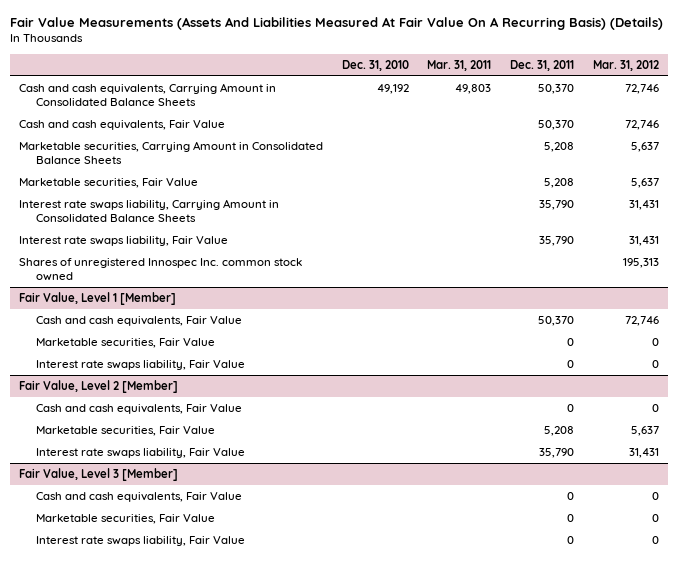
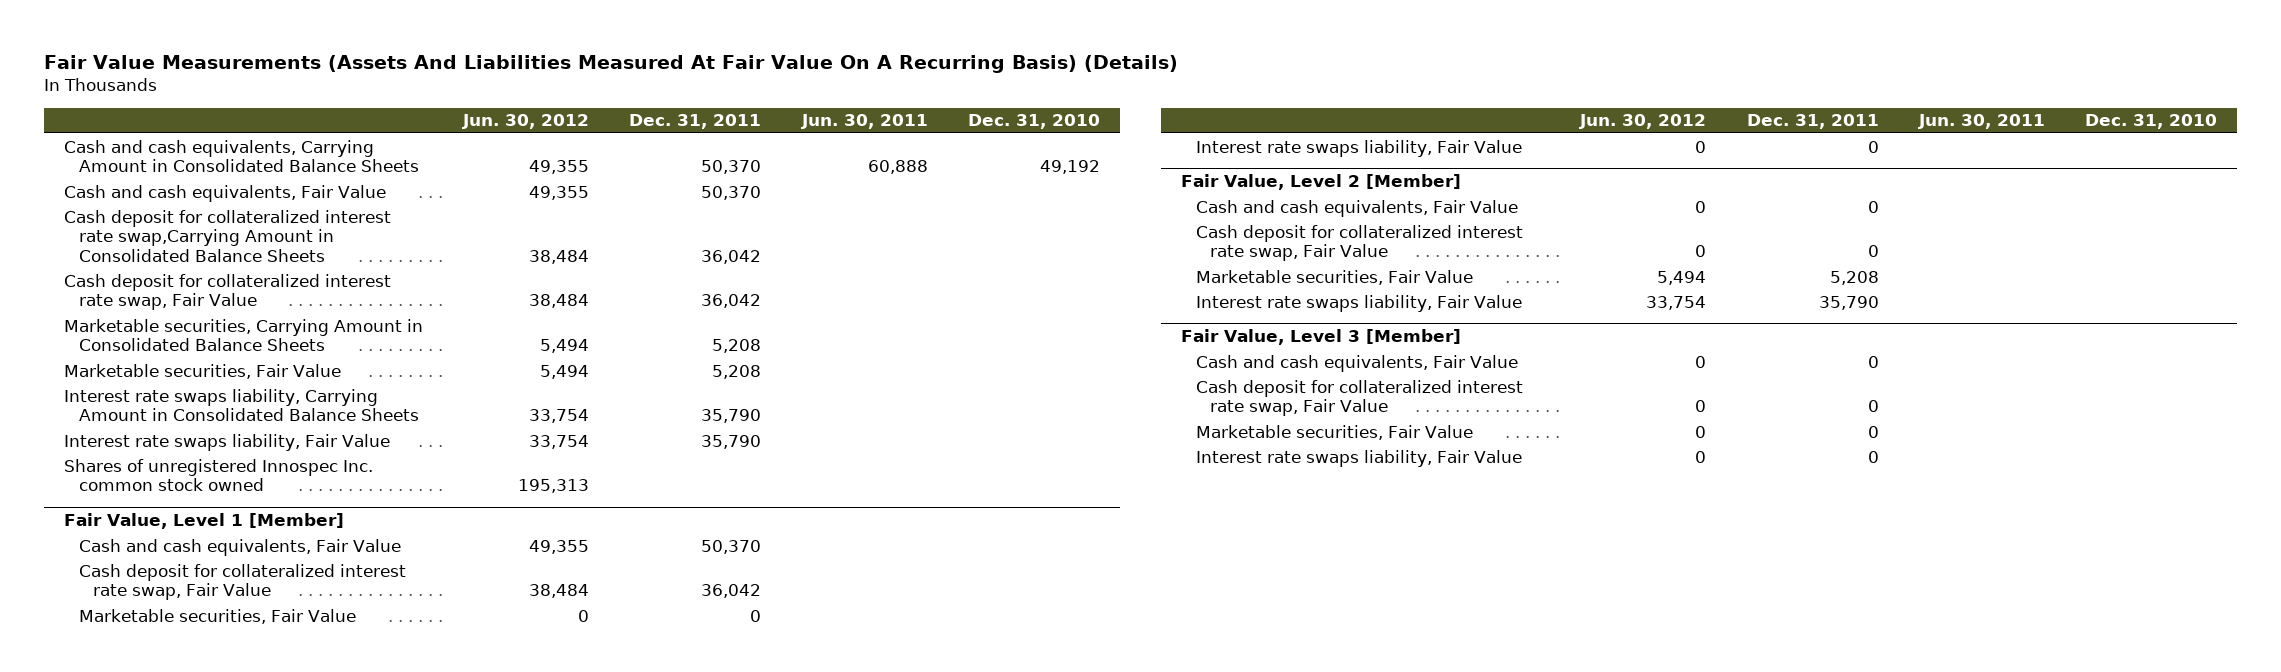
[427,59,492,71] Mar. 31, 2011 -> none
[593,59,660,71] Mar. 31, 2012 -> none
none -> [462,114,590,130] Jun. 30, 2012
none -> [800,114,928,130] Jun. 30, 2011
none -> [64,209,392,262] Cash deposit for collateralized interest rate swap,Carrying Amount in Consolidated Balance Sheets
none -> [64,273,392,311] Cash deposit for collateralized interest rate swap, Fair Value
none -> [78,563,406,601] Cash deposit for collateralized interest rate swap, Fair Value
none -> [1195,224,1523,262] Cash deposit for collateralized interest rate swap, Fair Value
none -> [1195,379,1523,417] Cash deposit for collateralized interest rate swap, Fair Value

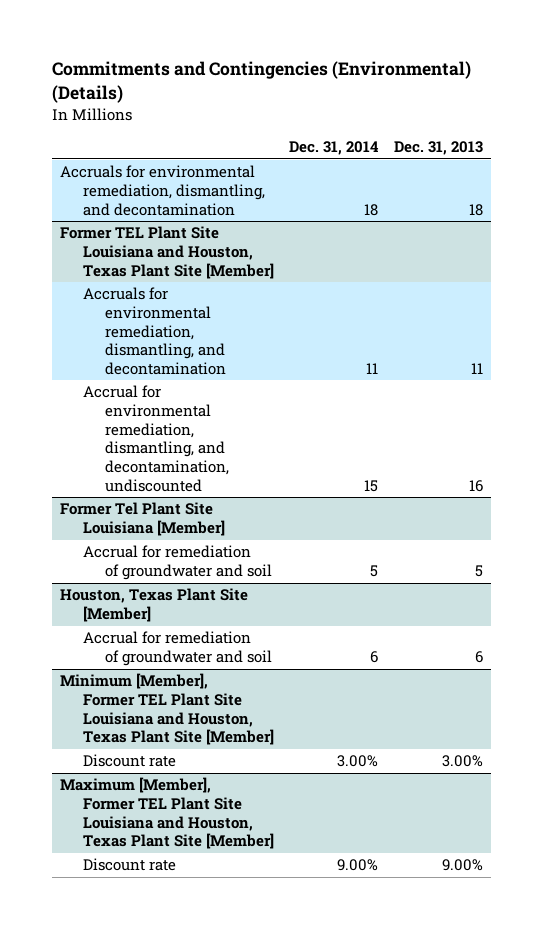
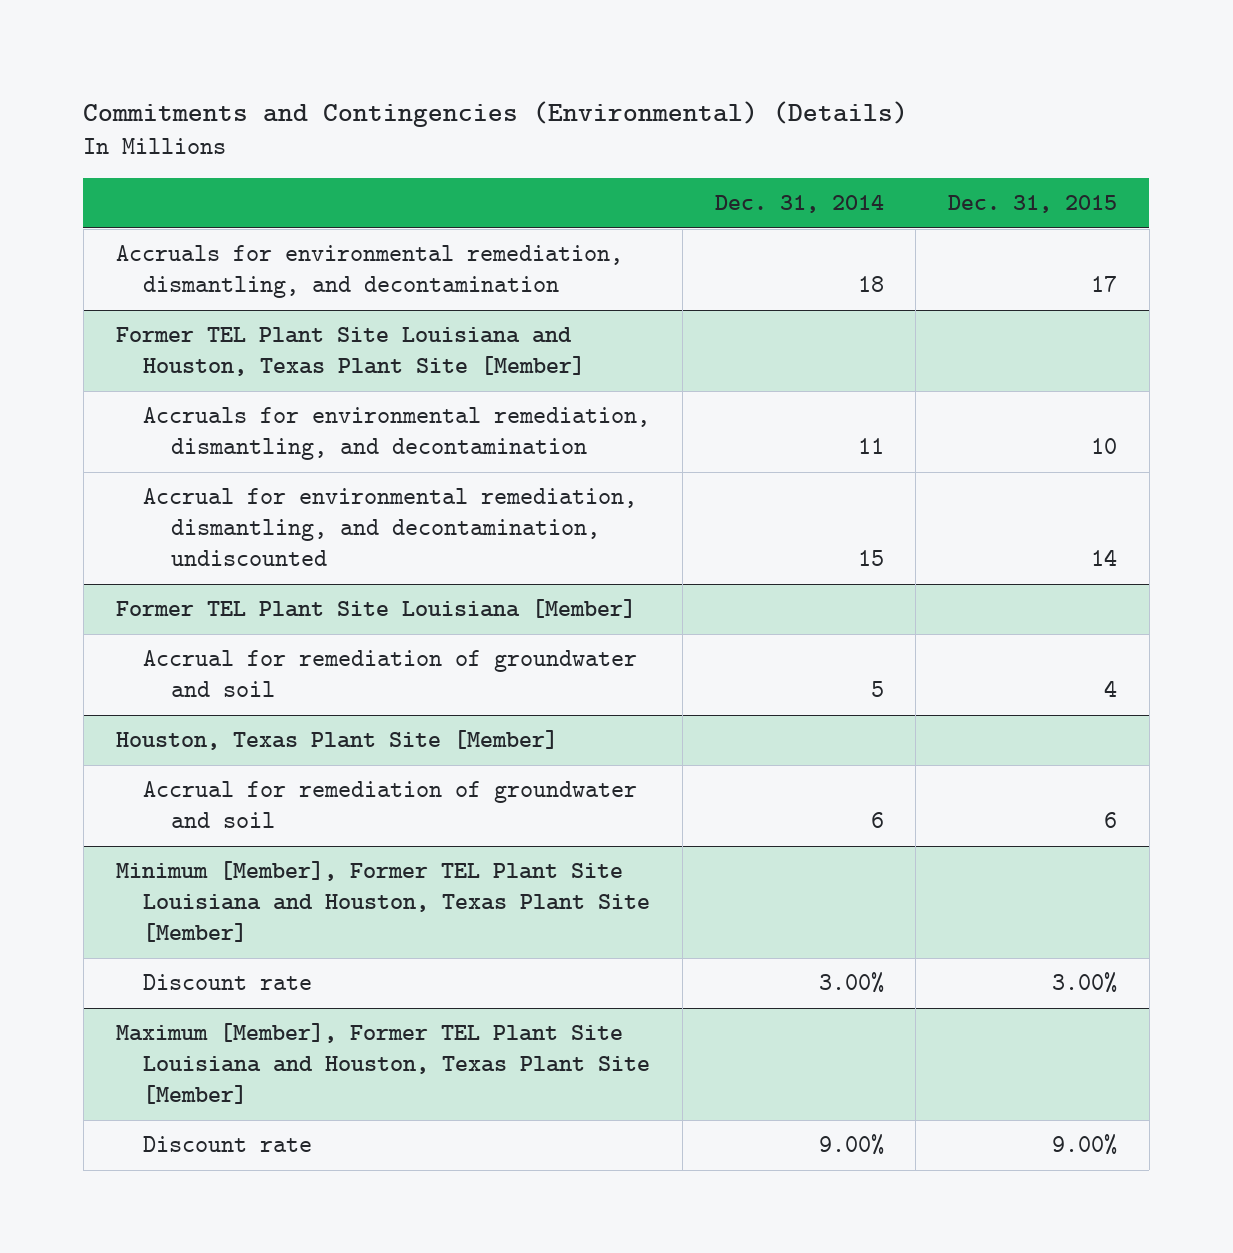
[394,141,484,156] Dec. 31, 2013 -> none
none -> [948,195,1118,214] Dec. 31, 2015
[59,502,225,537] Former Tel Plant Site Louisiana [Member] -> [115,599,636,619] Former TEL Plant Site Louisiana [Member]

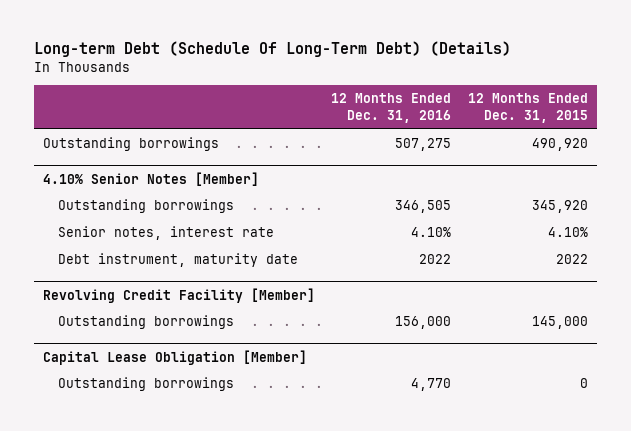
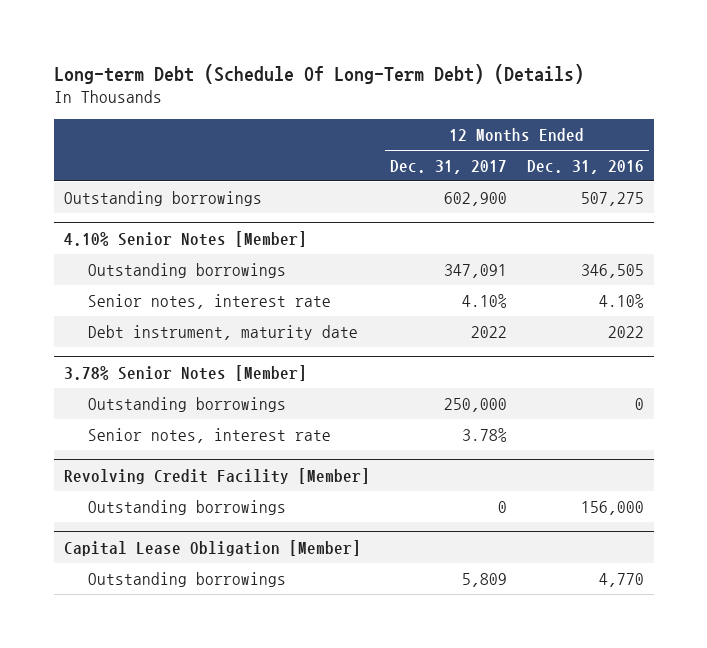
[468,93,589,124] 12 Months Ended Dec. 31, 2015 -> none
none -> [389,159,507,174] Dec. 31, 2017
none -> [63,364,307,381] 3.78% Senior Notes [Member]
none -> [87,396,286,412] Outstanding borrowings
none -> [87,427,331,443] Senior notes, interest rate

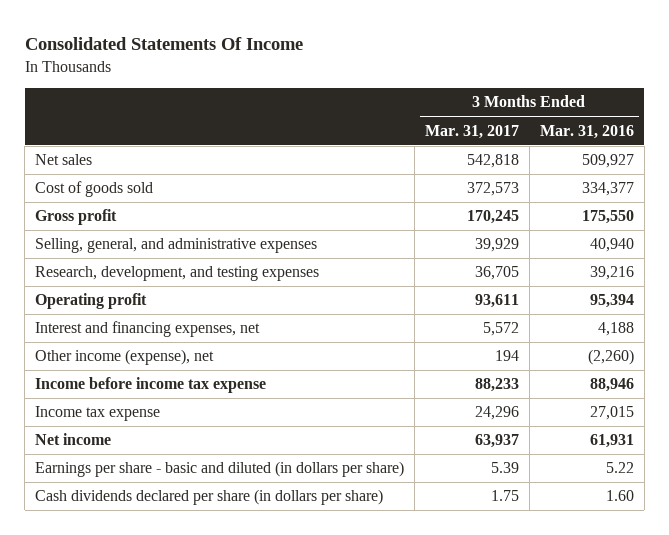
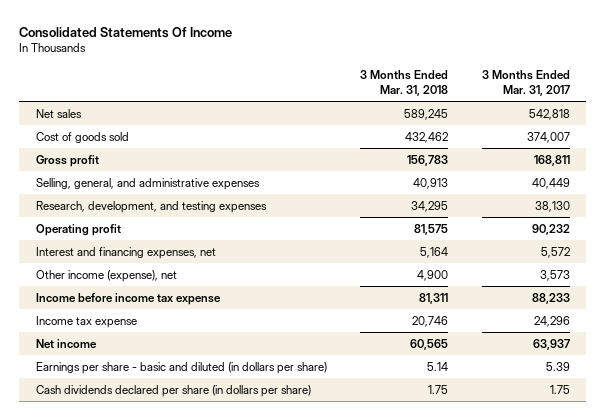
[539,124,634,139] Mar. 31, 2016 -> none
none -> [360,70,449,96] 3 Months Ended Mar. 31, 2018
[467,182,520,197] 372,573 -> [526,131,570,143] 374,007
[467,210,520,225] 170,245 -> [533,154,570,166] 168,811
[475,238,520,253] 39,929 -> [531,177,570,189] 40,449
[475,266,520,281] 36,705 -> [534,200,570,212] 38,130
[475,294,520,309] 93,611 -> [531,223,570,235] 90,232
[495,350,520,362] 194 -> [539,269,570,281] 3,573

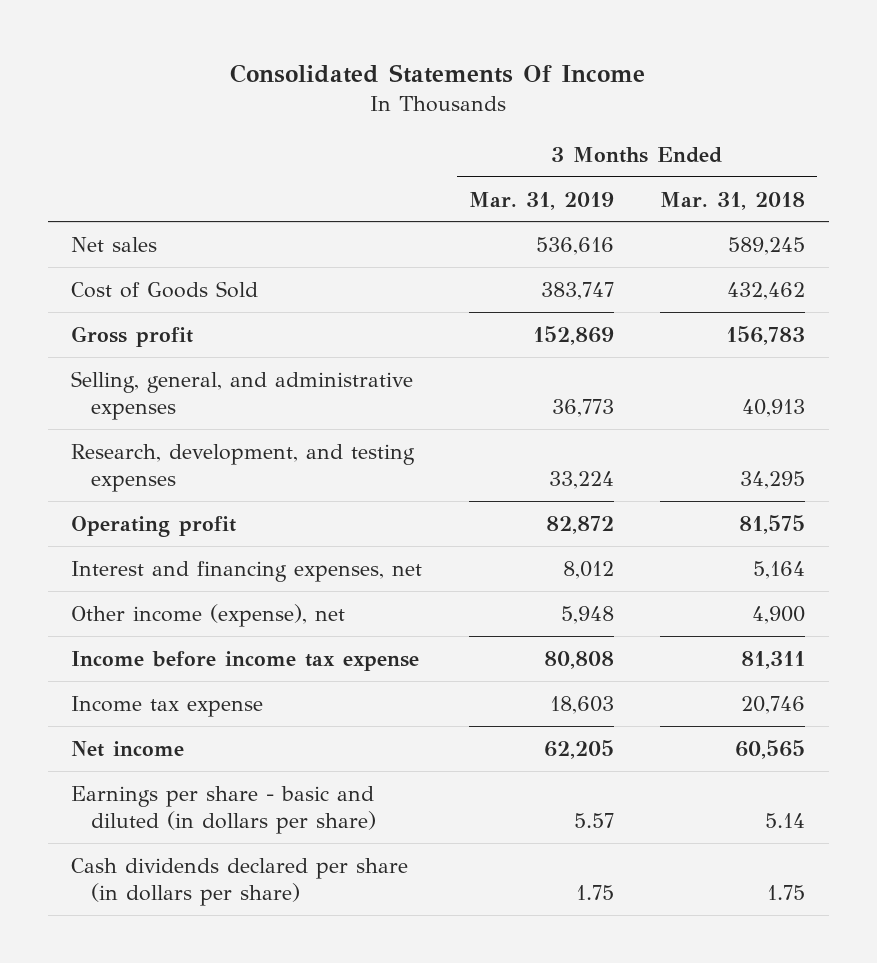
[481,70,570,96] 3 Months Ended Mar. 31, 2017 -> none
none -> [468,191,614,210] Mar. 31, 2019
[35,131,129,143] Cost of goods sold -> [71,280,259,298] Cost of Goods Sold

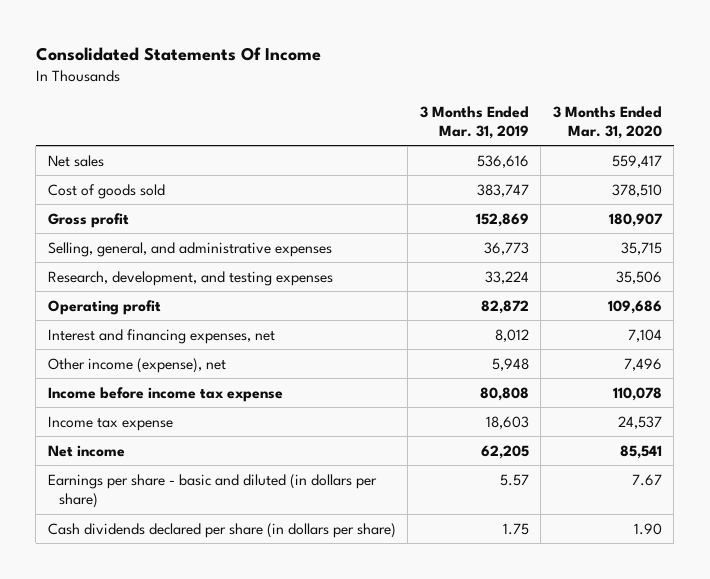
[660,191,806,210] Mar. 31, 2018 -> none
none -> [552,105,662,139] 3 Months Ended Mar. 31, 2020
[71,280,259,298] Cost of Goods Sold -> [47,183,165,199] Cost of goods sold

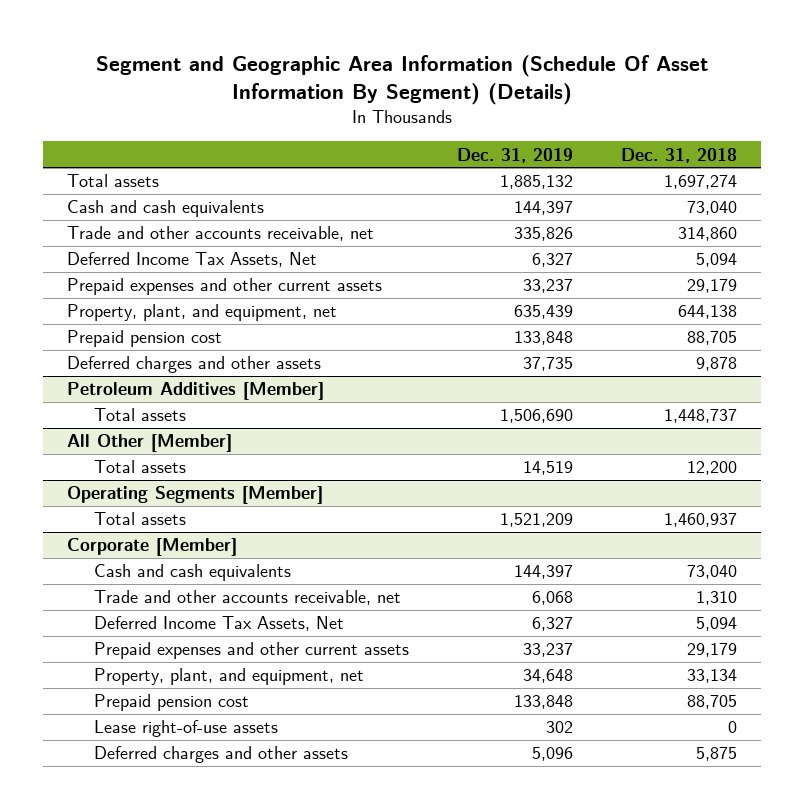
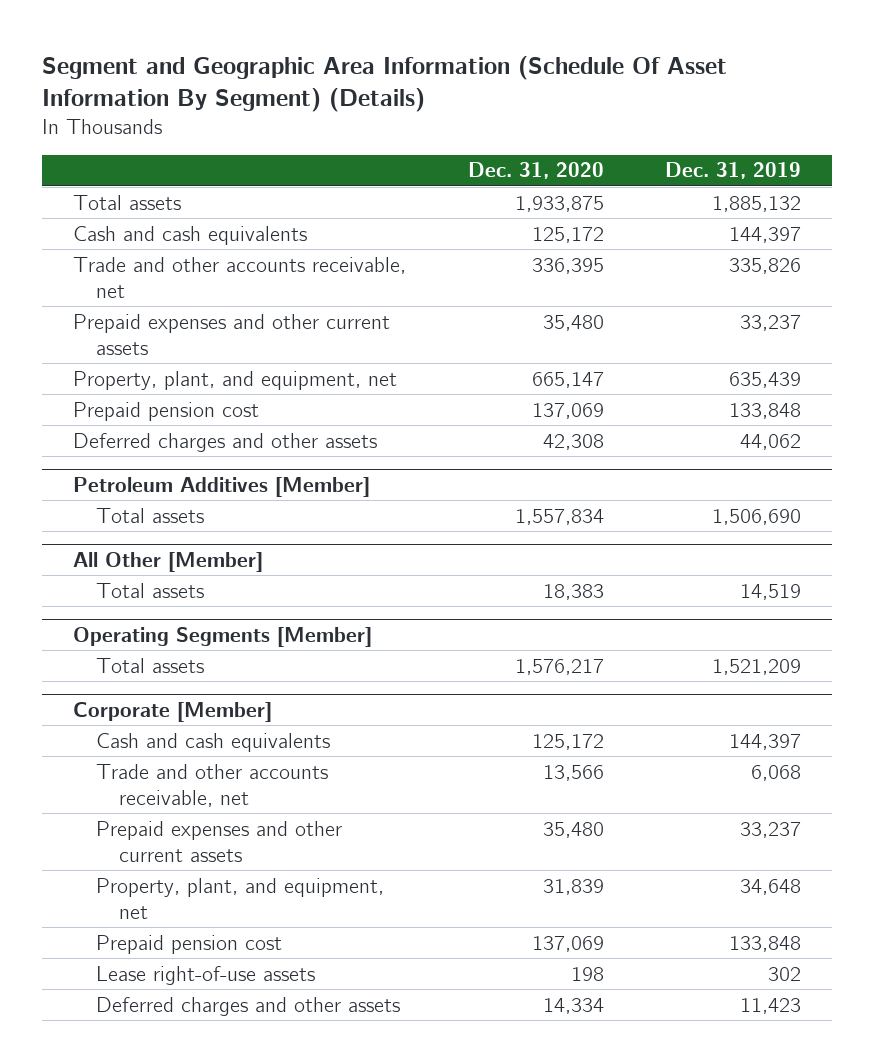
[620,147,737,163] Dec. 31, 2018 -> none
none -> [467,162,604,180] Dec. 31, 2020
[66,252,317,268] Deferred Income Tax Assets, Net -> none
[522,357,573,372] 37,735 -> [740,433,802,450] 44,062
[93,616,344,632] Deferred Income Tax Assets, Net -> none
[531,747,573,762] 5,096 -> [740,997,802,1014] 11,423

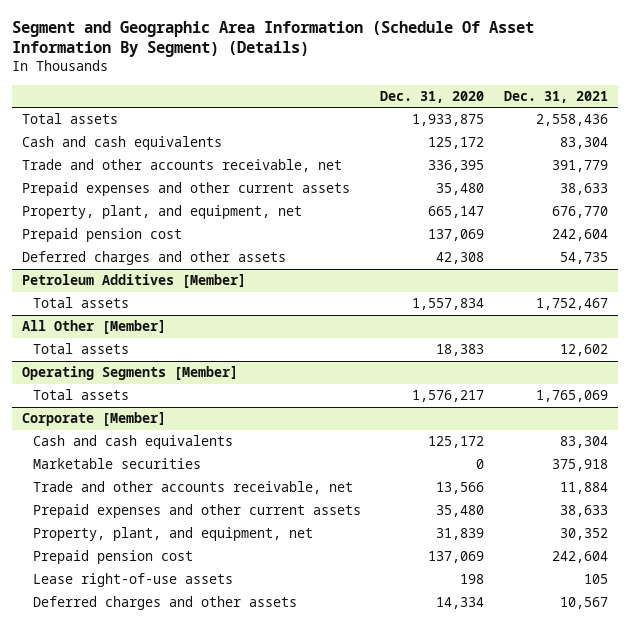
[665,162,802,180] Dec. 31, 2019 -> none
none -> [504,90,609,103] Dec. 31, 2021
none -> [32,458,201,470] Marketable securities

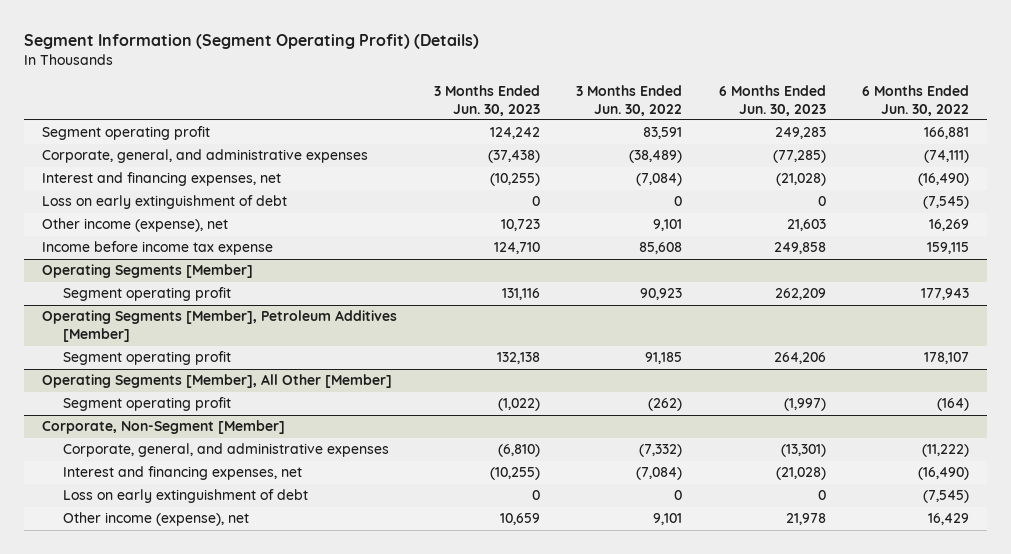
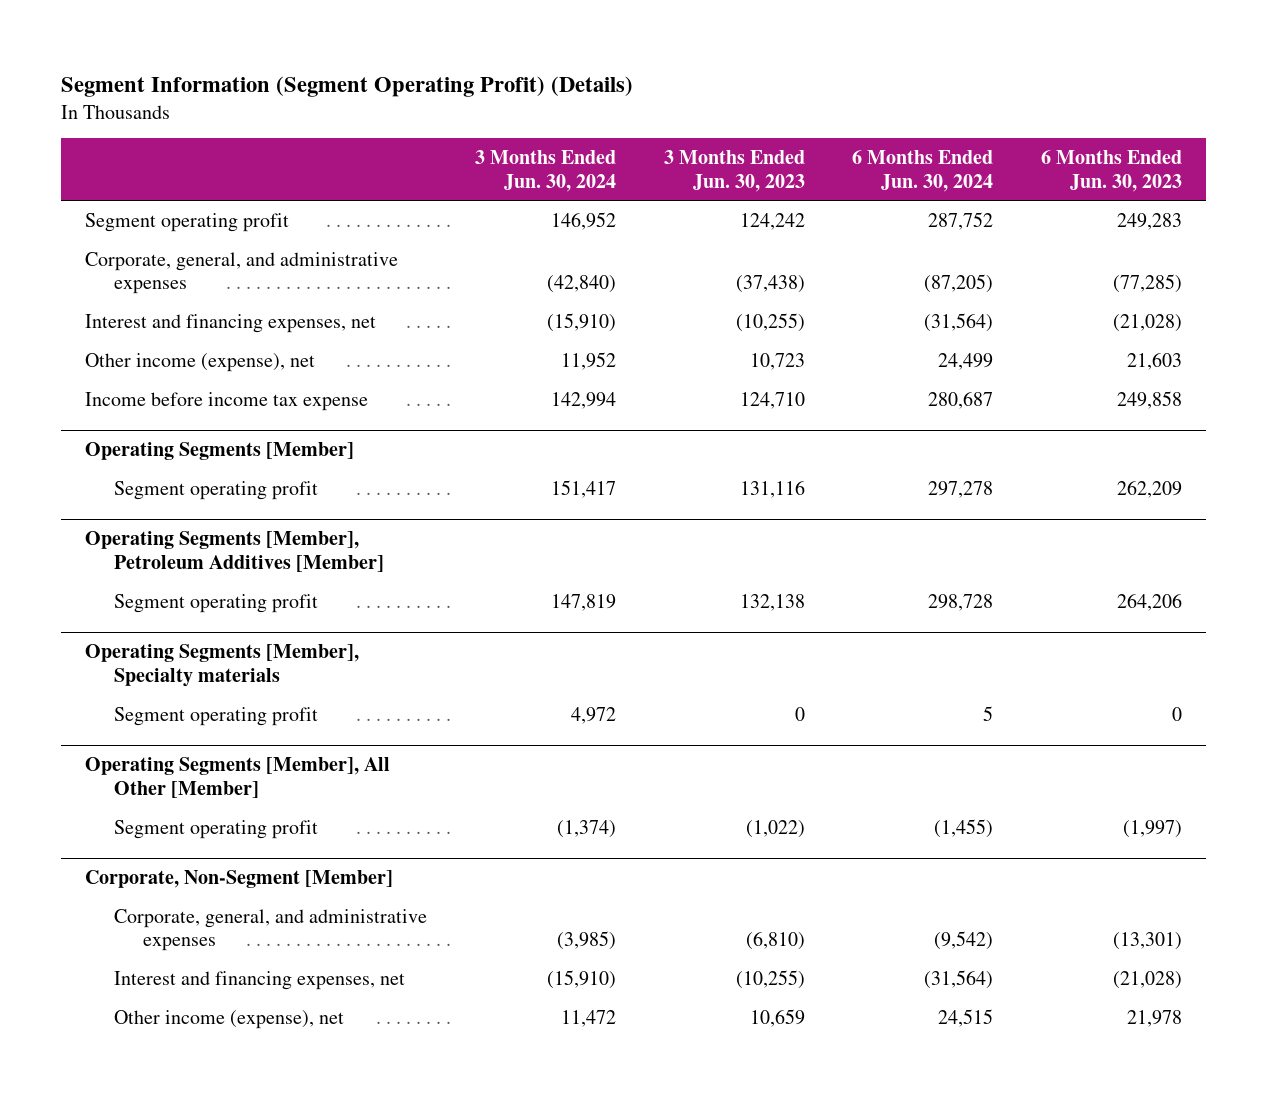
[576,84,683,116] 3 Months Ended Jun. 30, 2022 -> none
[862,84,970,116] 6 Months Ended Jun. 30, 2022 -> none
none -> [474,150,616,192] 3 Months Ended Jun. 30, 2024
none -> [852,150,994,192] 6 Months Ended Jun. 30, 2024
[42,195,288,210] Loss on early extinguishment of debt -> none
none -> [85,644,360,687] Operating Segments [Member], Specialty materials
none -> [114,706,319,726] Segment operating profit
[63,489,309,504] Loss on early extinguishment of debt -> none

